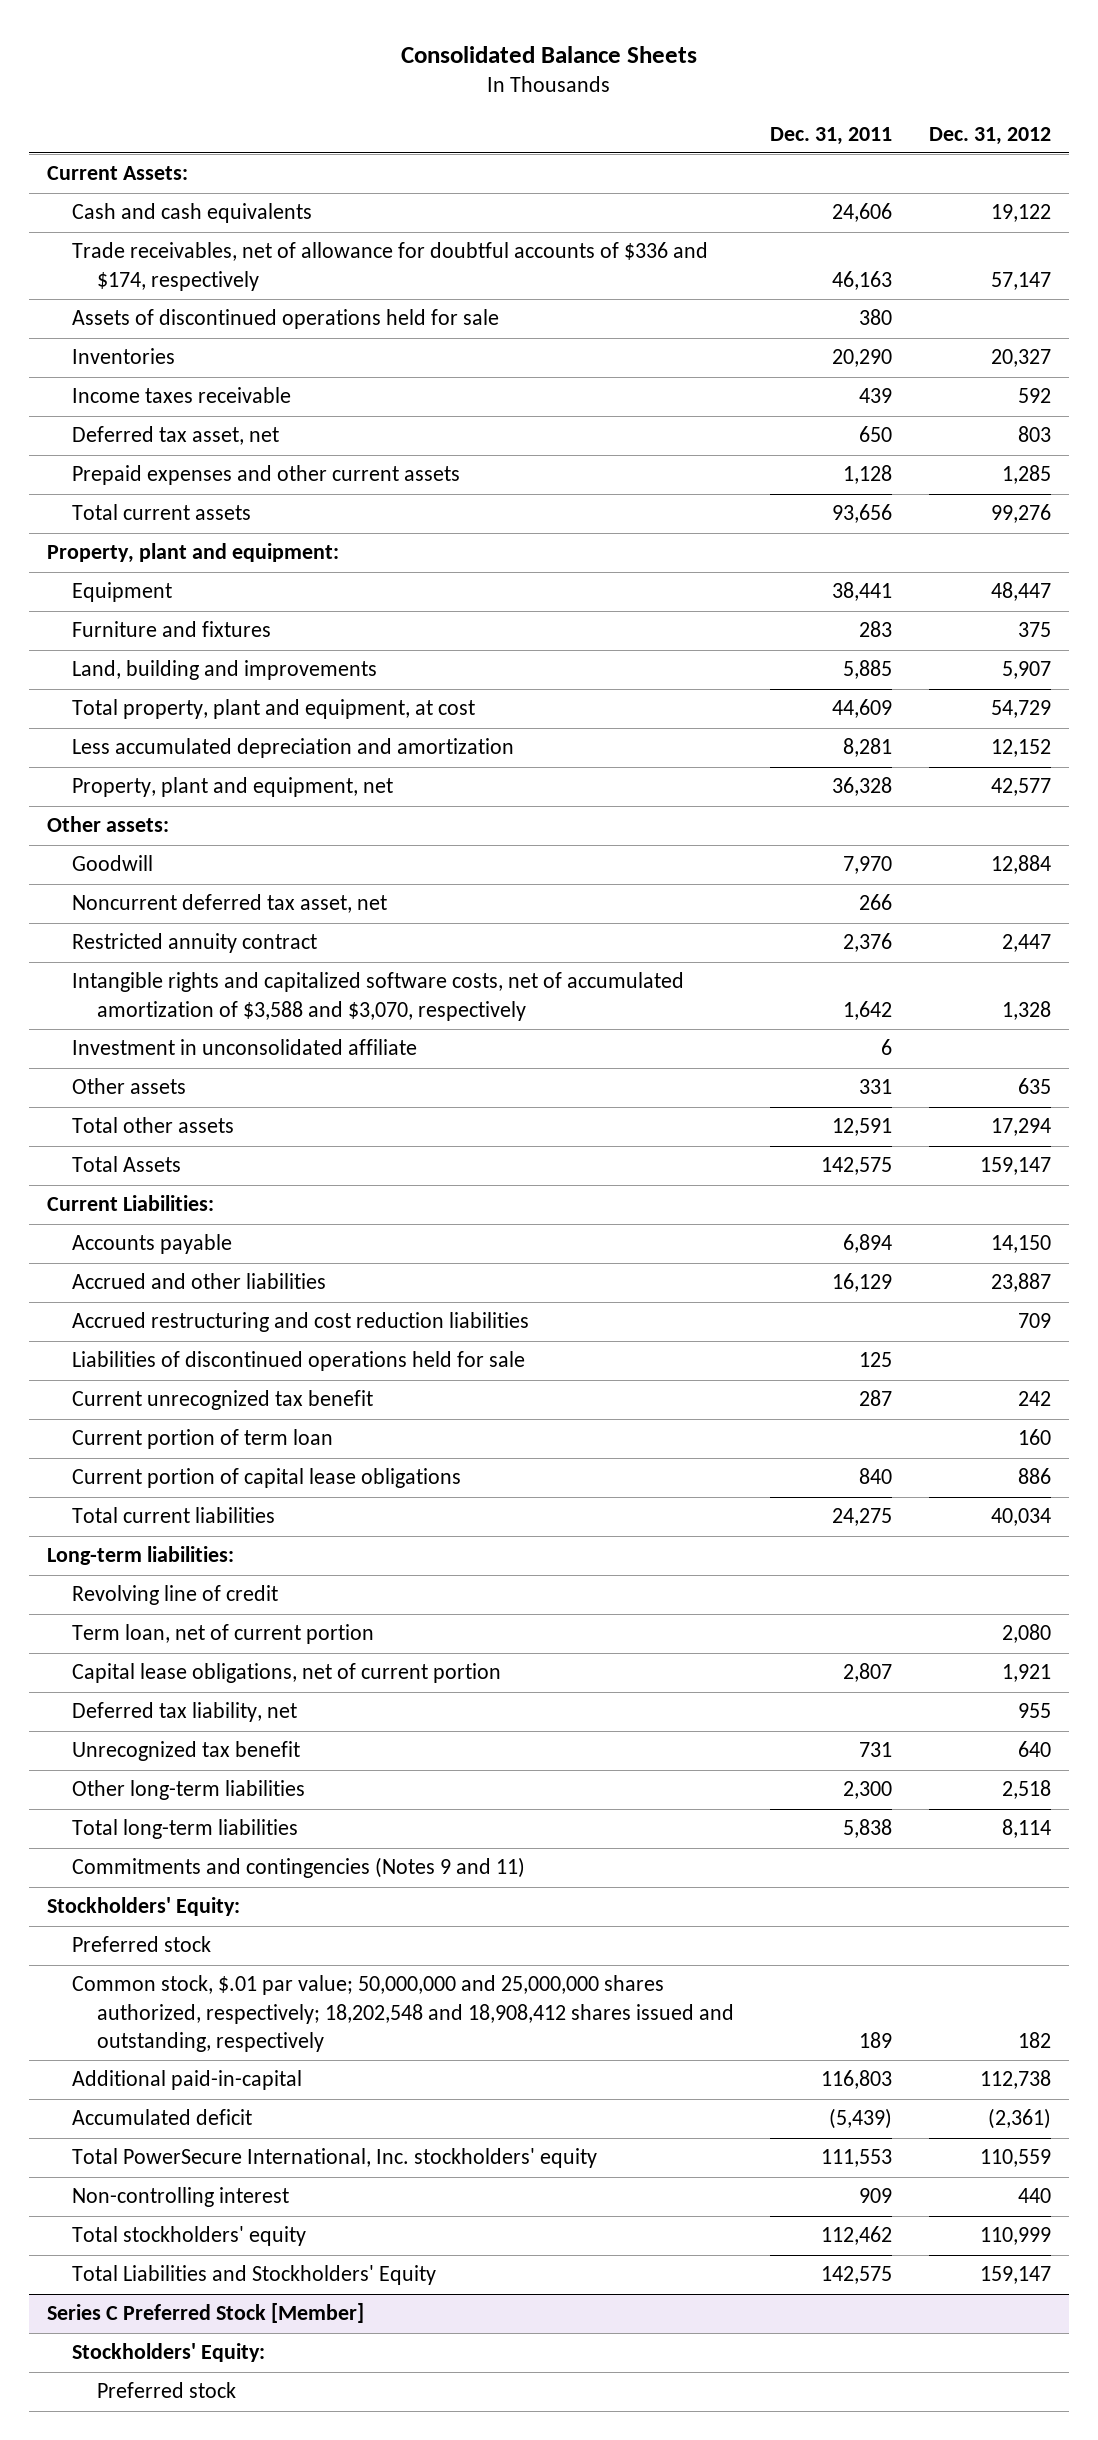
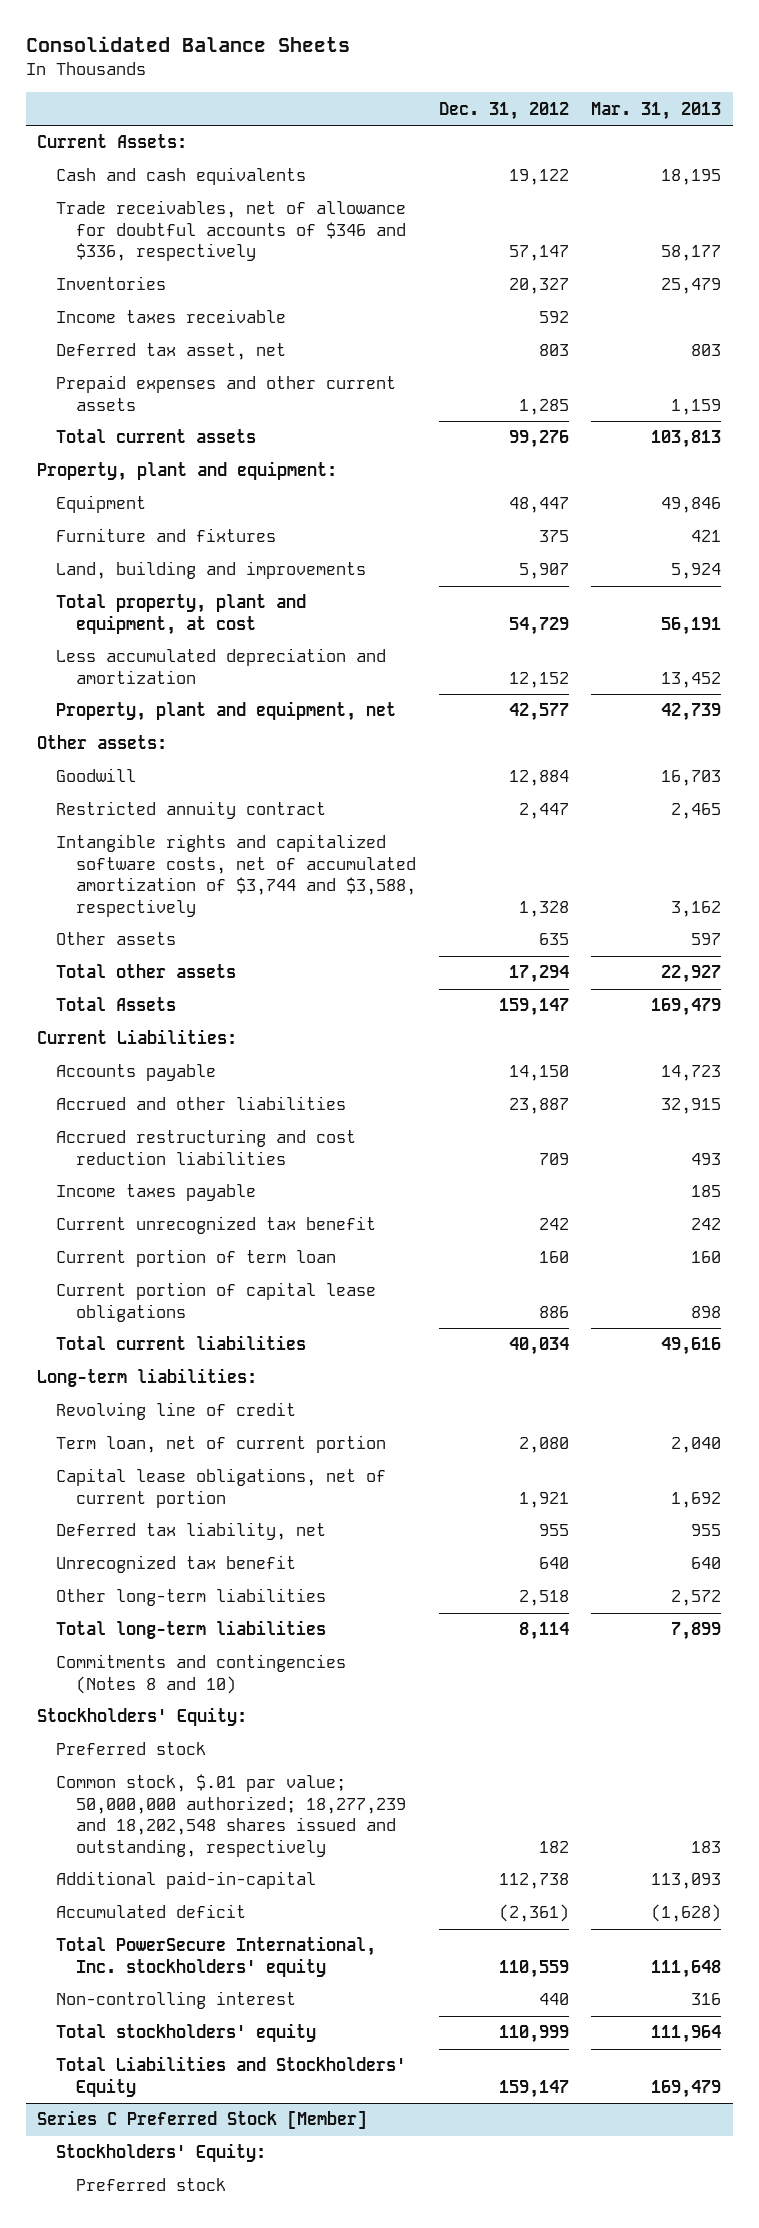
[770,126,893,145] Dec. 31, 2011 -> none
none -> [591,101,722,120] Mar. 31, 2013
[71,309,499,330] Assets of discontinued operations held for sale -> none
[71,242,708,291] Trade receivables, net of allowance for doubtful accounts of $336 and $174, respectively -> [56,200,407,262] Trade receivables, net of allowance for doubtful accounts of $346 and $336, respectively
[71,894,387,914] Noncurrent deferred tax asset, net -> none
[71,1039,417,1056] Investment in unconsolidated affiliate -> none
[71,972,684,1021] Intangible rights and capitalized software costs, net of accumulated amortization of $3,588 and $3,070, respectively -> [56,834,416,917] Intangible rights and capitalized software costs, net of accumulated amortization of $3,744 and $3,588, respectively
[71,1351,525,1372] Liabilities of discontinued operations held for sale -> none
none -> [56,1184,257,1202] Income taxes payable
[71,1857,525,1879] Commitments and contingencies (Notes 9 and 11) -> [56,1654,347,1694] Commitments and contingencies (Notes 8 and 10)
[71,1975,734,2053] Common stock, $.01 par value; 50,000,000 and 25,000,000 shares authorized, respectively; 18,202,548 and 18,908,412 shares issued and outstanding, respectively -> [56,1774,406,1857] Common stock, $.01 par value; 50,000,000 authorized; 18,277,239 and 18,202,548 shares issued and outstanding, respectively

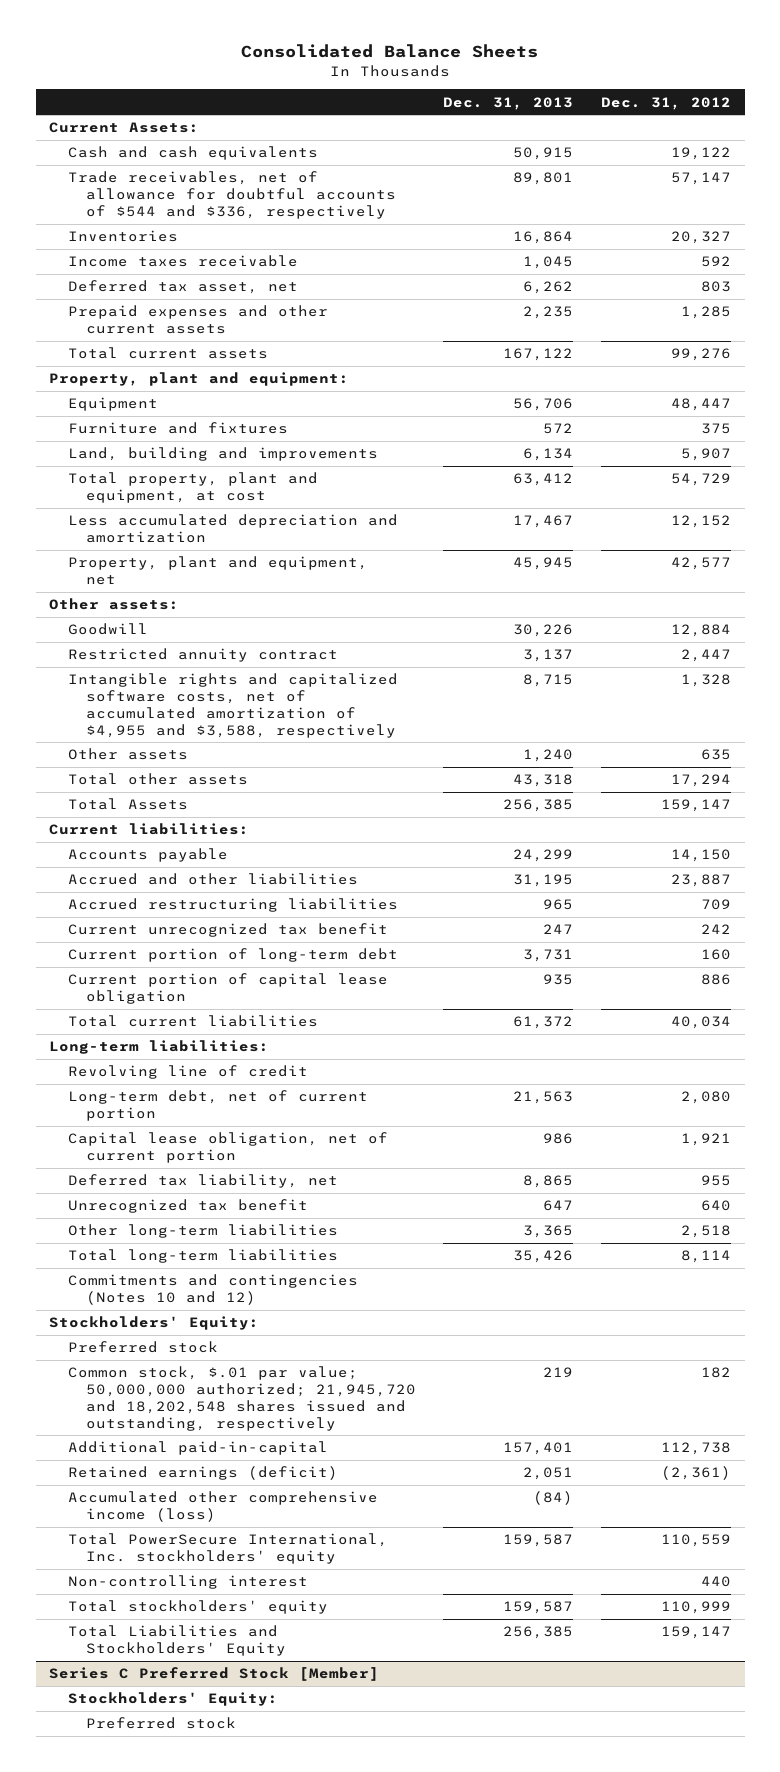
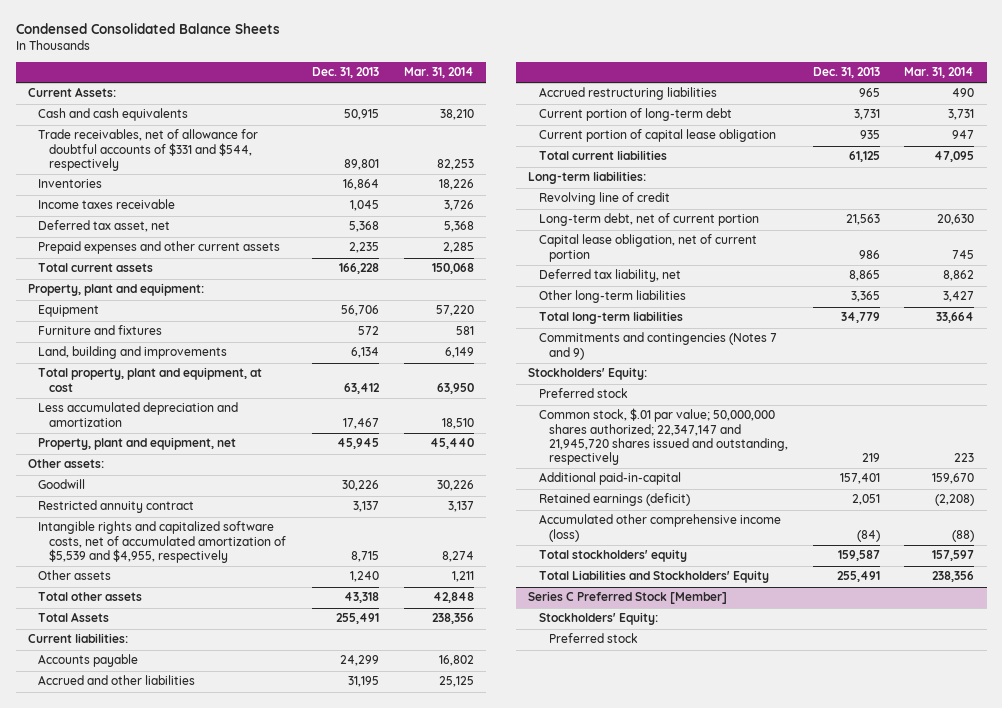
[241,43,539,58] Consolidated Balance Sheets -> [15,22,280,34] Condensed Consolidated Balance Sheets
[600,96,731,110] Dec. 31, 2012 -> none
none -> [403,67,474,79] Mar. 31, 2014
[67,171,396,219] Trade receivables, net of allowance for doubtful accounts of $544 and $336, respectively -> [38,129,259,171] Trade receivables, net of allowance for doubtful accounts of $331 and $544, respectively
[523,281,574,295] 6,262 -> [349,221,380,233] 5,368
[503,348,574,362] 167,122 -> [339,263,380,275] 166,228
[67,673,398,738] Intangible rights and capitalized software costs, net of accumulated amortization of $4,955 and $3,588, respectively -> [38,521,286,563] Intangible rights and capitalized software costs, net of accumulated amortization of $5,539 and $4,955, respectively
[503,799,574,813] 256,385 -> [336,613,380,625] 255,491
[67,923,388,938] Current unrecognized tax benefit -> none
[513,1016,574,1030] 61,372 -> [848,151,880,163] 61,125
[67,1199,308,1214] Unrecognized tax benefit -> none
[513,1250,574,1264] 35,426 -> [840,312,880,324] 34,779
[67,1274,358,1306] Commitments and contingencies (Notes 10 and 12) -> [538,332,777,360] Commitments and contingencies (Notes 7 and 9)
[67,1366,416,1431] Common stock, $.01 par value; 50,000,000 authorized; 21,945,720 and 18,202,548 shares issued and outstanding, respectively -> [538,408,789,465] Common stock, $.01 par value; 50,000,000 shares authorized; 22,347,147 and 21,945,720 shares issued and outstanding, respectively
[67,1533,388,1565] Total PowerSecure International, Inc. stockholders' equity -> none
[67,1575,308,1590] Non-controlling interest -> none
[503,1626,574,1640] 256,385 -> [836,571,880,583] 255,491

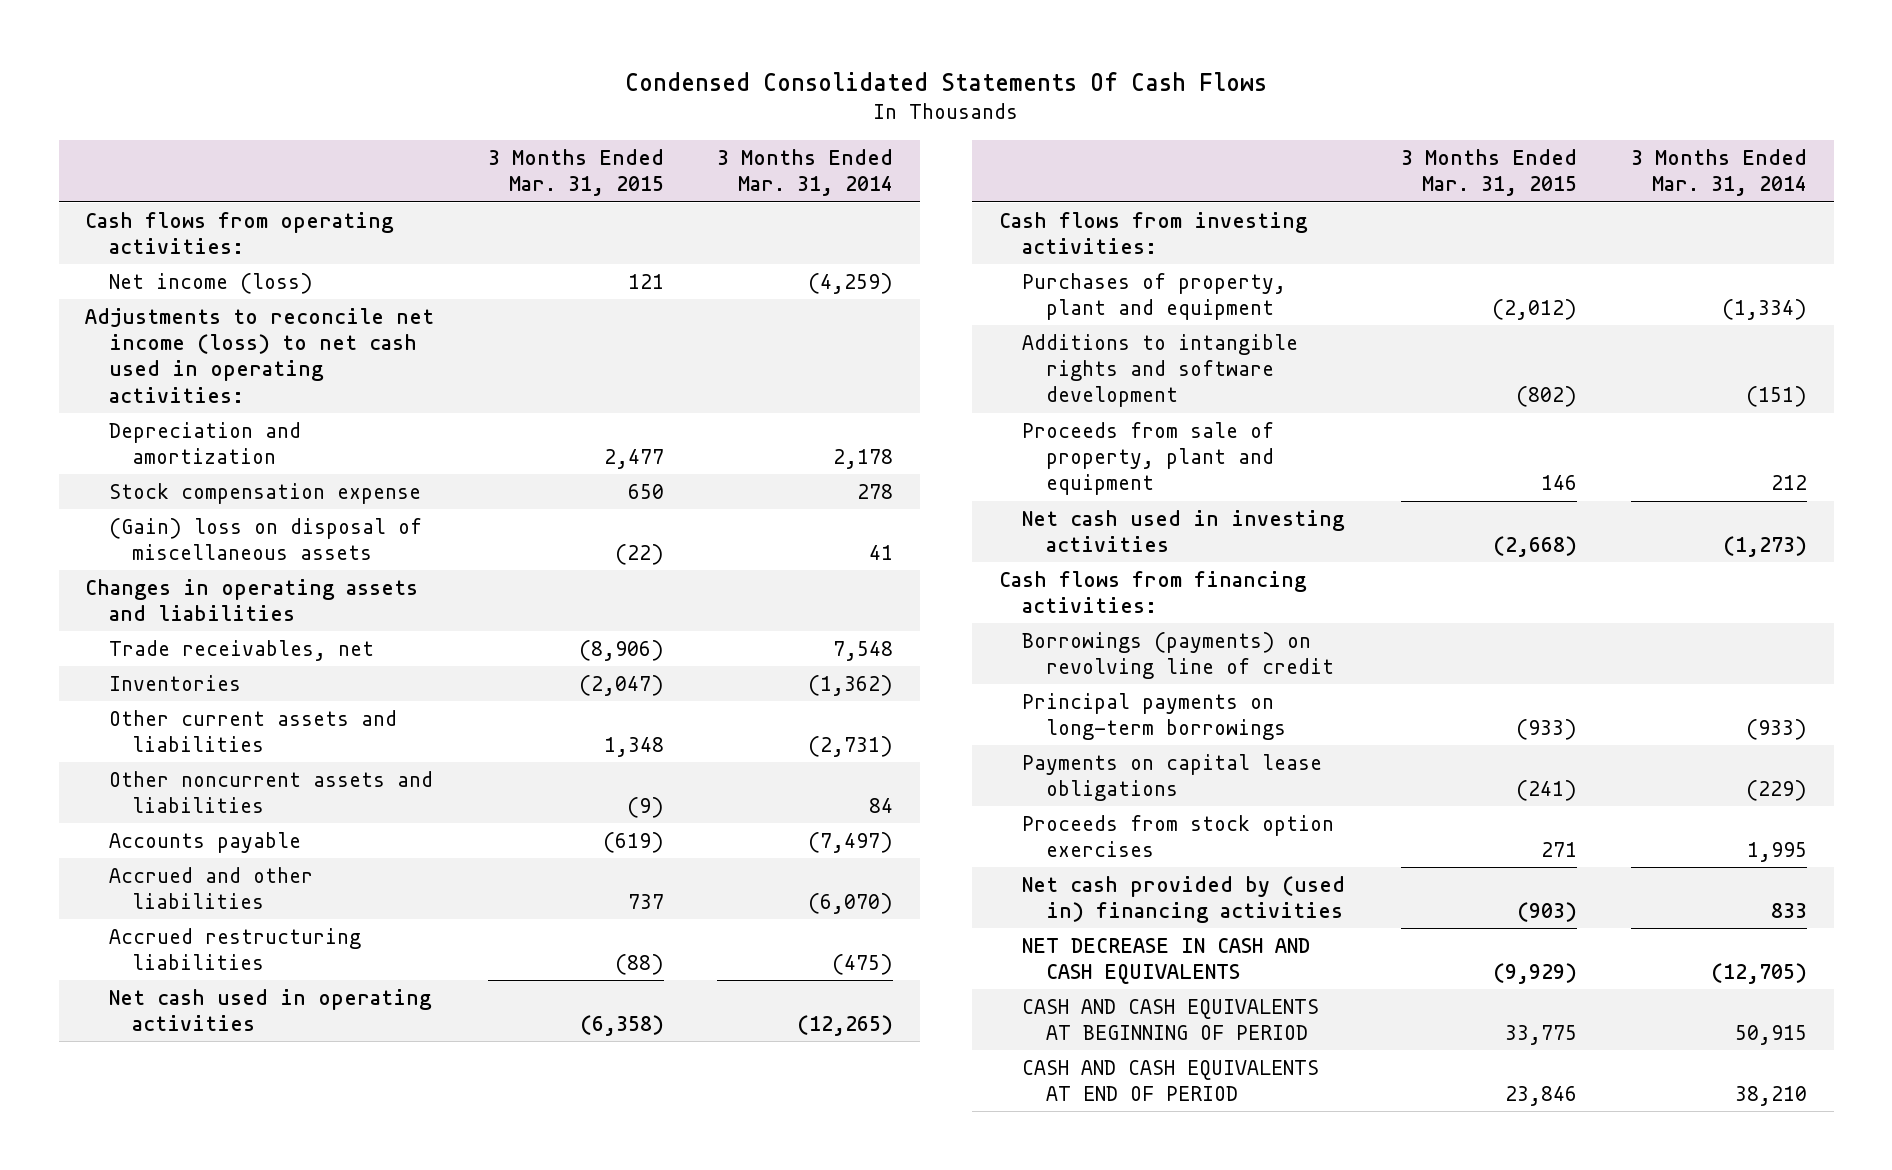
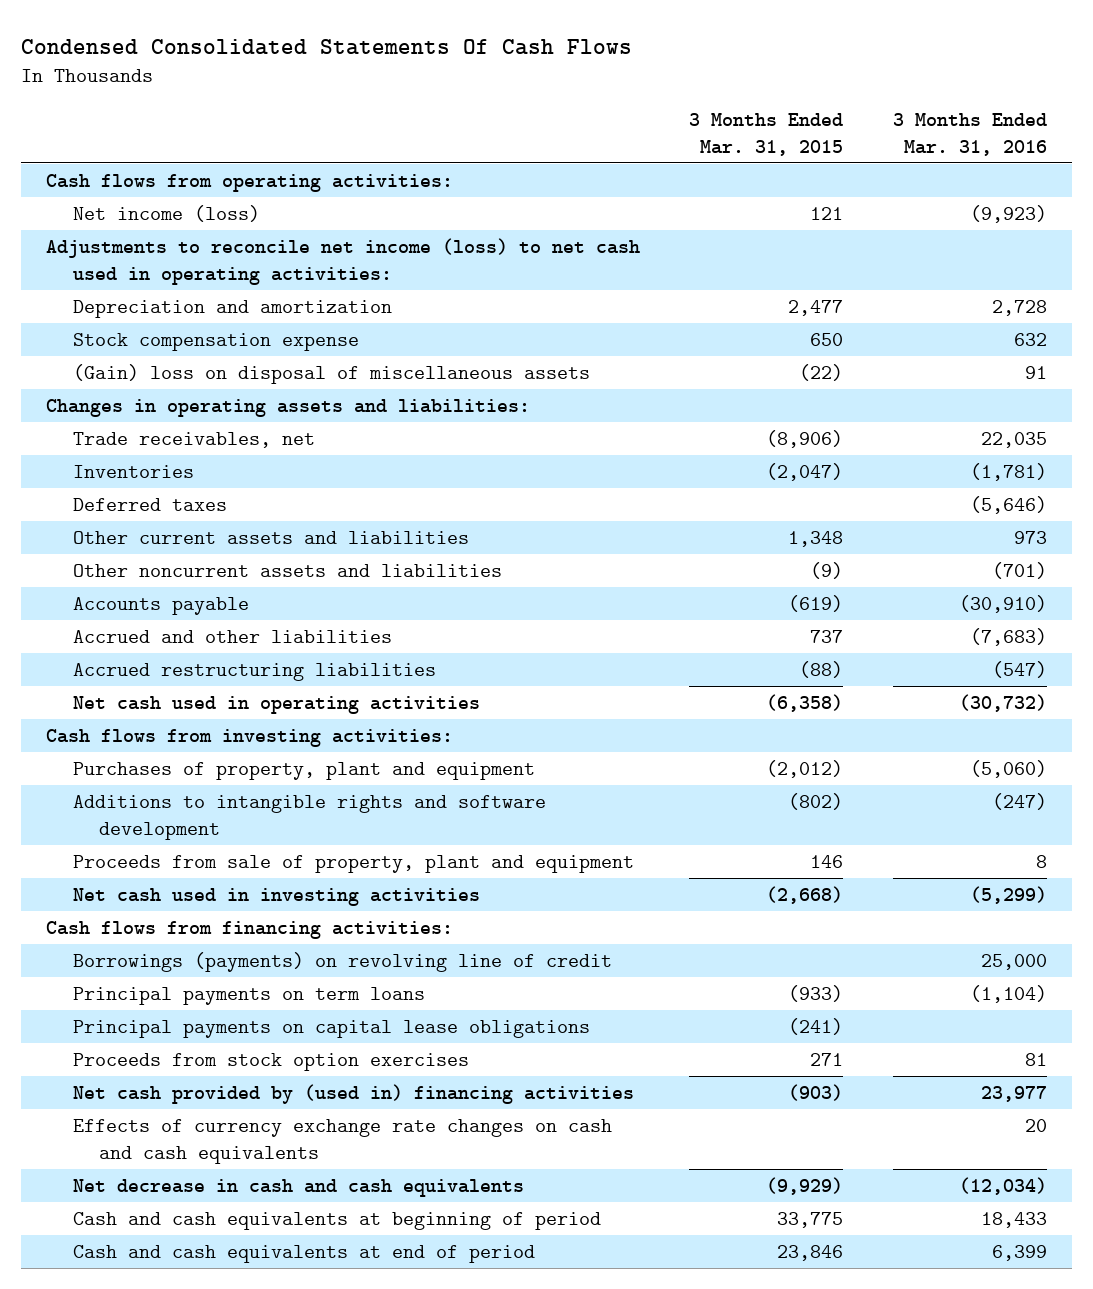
[717,149,894,197] 3 Months Ended Mar. 31, 2014 -> none
none -> [892,113,1047,156] 3 Months Ended Mar. 31, 2016
[85,578,419,622] Changes in operating assets and liabilities -> [46,399,531,418] Changes in operating assets and liabilities:
none -> [72,498,227,512] Deferred taxes
[1022,692,1286,741] Principal payments on long-term borrowings -> [72,987,425,1006] Principal payments on term loans
[1022,753,1323,802] Payments on capital lease obligations -> [72,1020,590,1039] Principal payments on capital lease obligations
none -> [72,1119,612,1164] Effects of currency exchange rate changes on cash and cash equivalents
[1022,937,1311,985] NET DECREASE IN CASH AND CASH EQUIVALENTS -> [72,1179,524,1198] Net decrease in cash and cash equivalents
[1022,998,1320,1041] CASH AND CASH EQUIVALENTS AT BEGINNING OF PERIOD -> [72,1212,601,1231] Cash and cash equivalents at beginning of period
[1022,1059,1320,1102] CASH AND CASH EQUIVALENTS AT END OF PERIOD -> [72,1245,535,1264] Cash and cash equivalents at end of period

